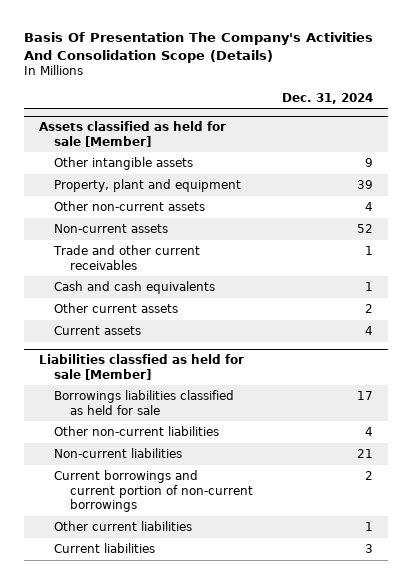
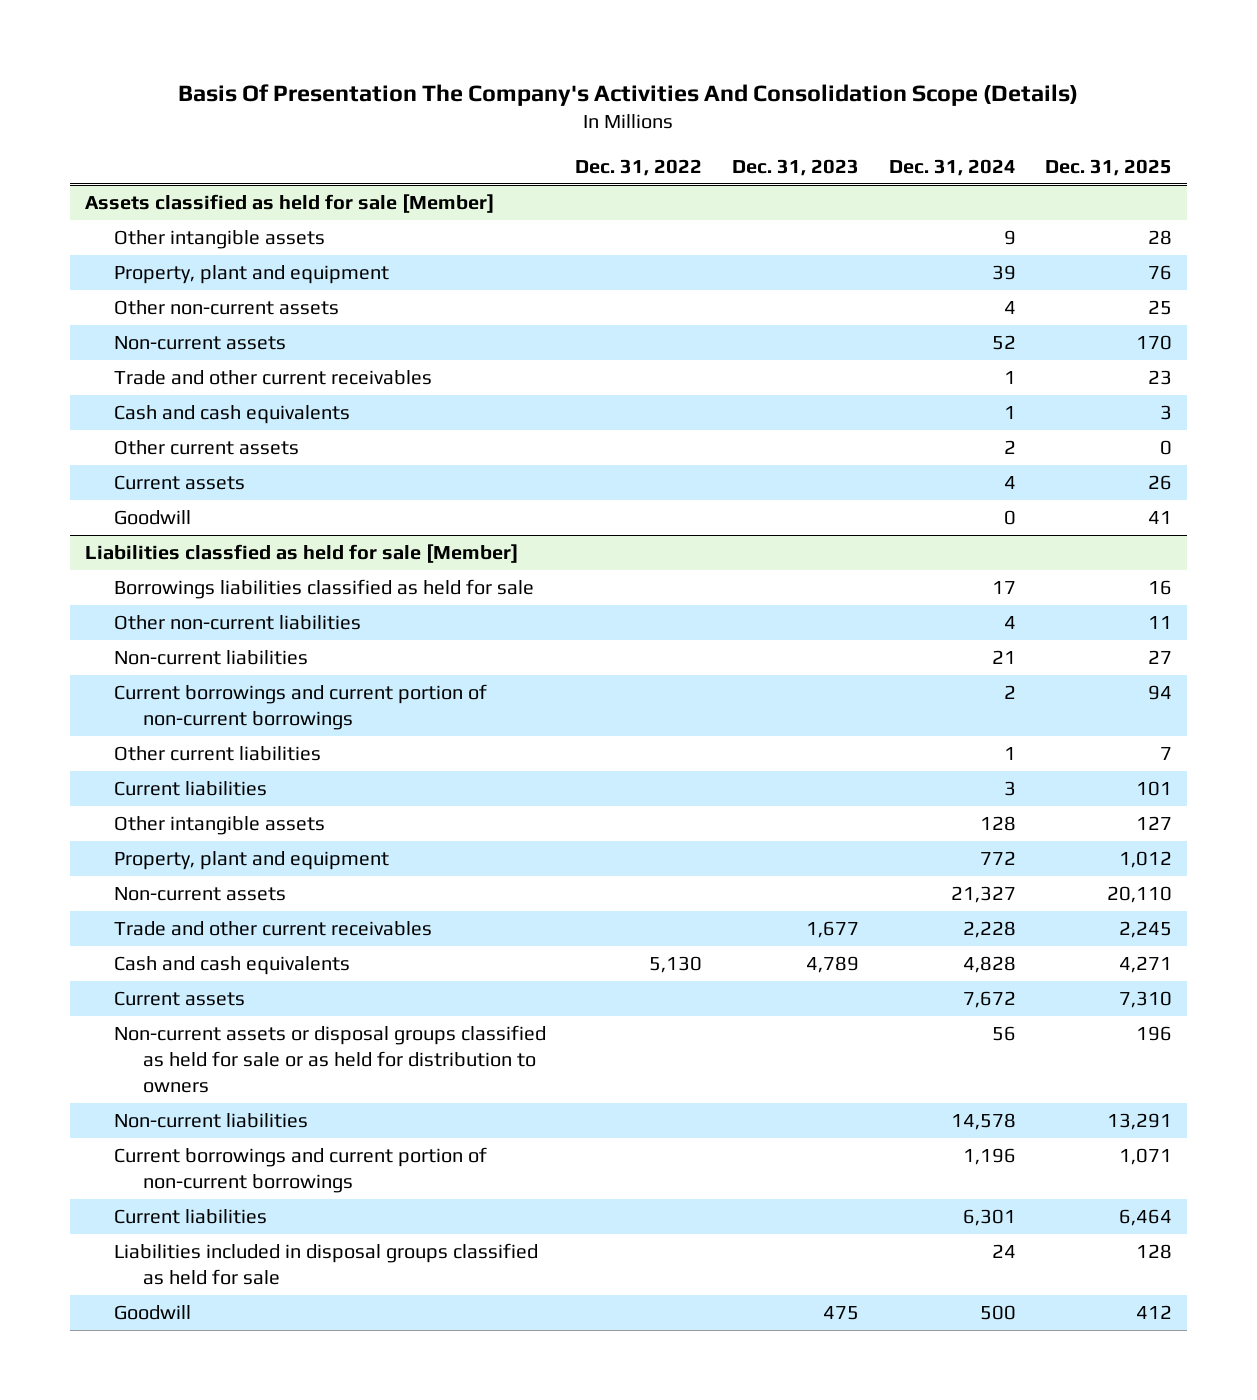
none -> [575,158,703,176] Dec. 31, 2022
none -> [731,158,859,176] Dec. 31, 2023
none -> [1045,158,1173,176] Dec. 31, 2025
none -> [113,510,191,526] Goodwill
none -> [113,816,325,836] Other intangible assets
none -> [113,851,389,871] Property, plant and equipment
none -> [113,887,286,902] Non-current assets
none -> [113,921,432,937] Trade and other current receivables
none -> [113,956,350,976] Cash and cash equivalents
none -> [113,991,245,1007] Current assets
none -> [113,1025,546,1094] Non-current assets or disposal groups classified as held for sale or as held for distribution to owners
none -> [113,1113,308,1129] Non-current liabilities
none -> [113,1147,487,1194] Current borrowings and current portion of non-current borrowings
none -> [113,1209,267,1225] Current liabilities
none -> [113,1243,538,1286] Liabilities included in disposal groups classified as held for sale
none -> [113,1305,191,1321] Goodwill

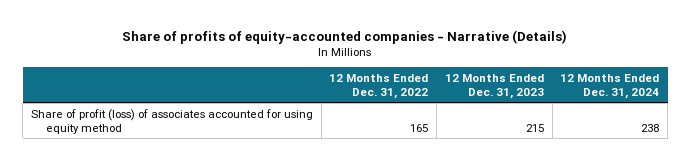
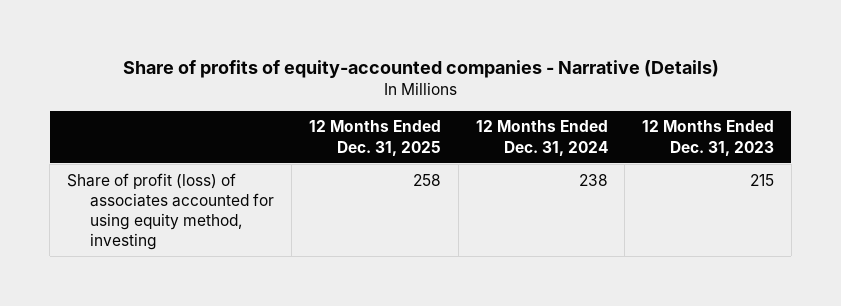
[329,73,429,100] 12 Months Ended Dec. 31, 2022 -> none
none -> [308,120,441,156] 12 Months Ended Dec. 31, 2025
[31,108,314,134] Share of profit (loss) of associates accounted for using equity method -> [67,172,275,251] Share of profit (loss) of associates accounted for using equity method, investing

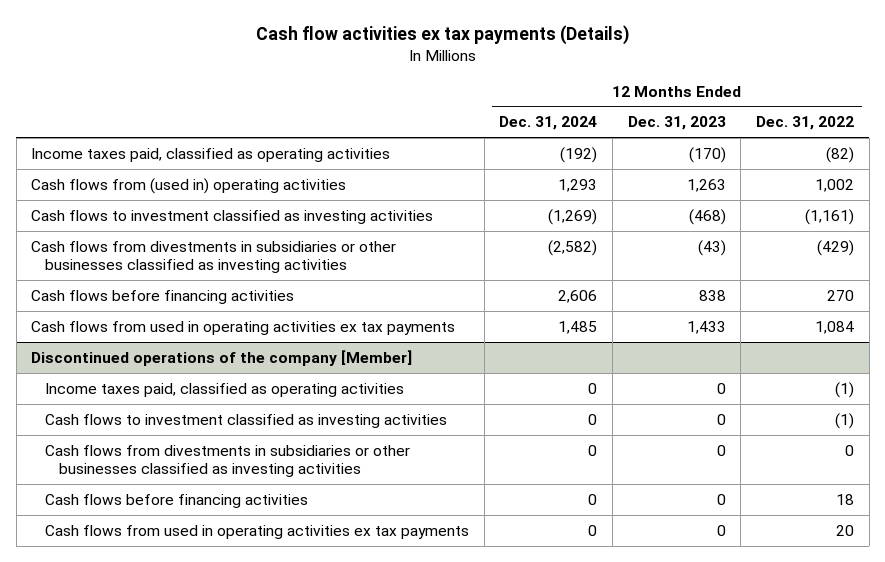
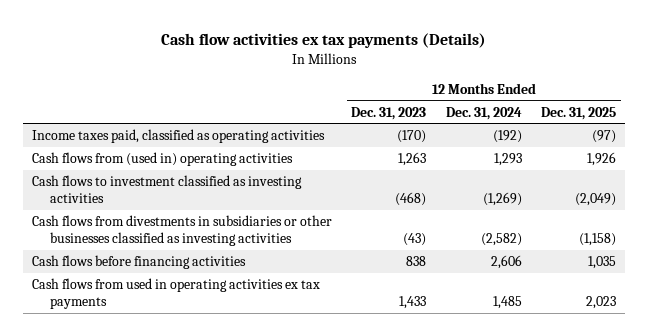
[756,116,855,131] Dec. 31, 2022 -> none
none -> [540,106,616,120] Dec. 31, 2025
[31,349,413,366] Discontinued operations of the company [Member] -> none
[45,382,405,397] Income taxes paid, classified as operating activities -> none
[45,413,448,428] Cash flows to investment classified as investing activities -> none
[45,444,411,478] Cash flows from divestments in subsidiaries or other businesses classified as investing activities -> none
[45,493,309,508] Cash flows before financing activities -> none
[45,524,470,539] Cash flows from used in operating activities ex tax payments -> none

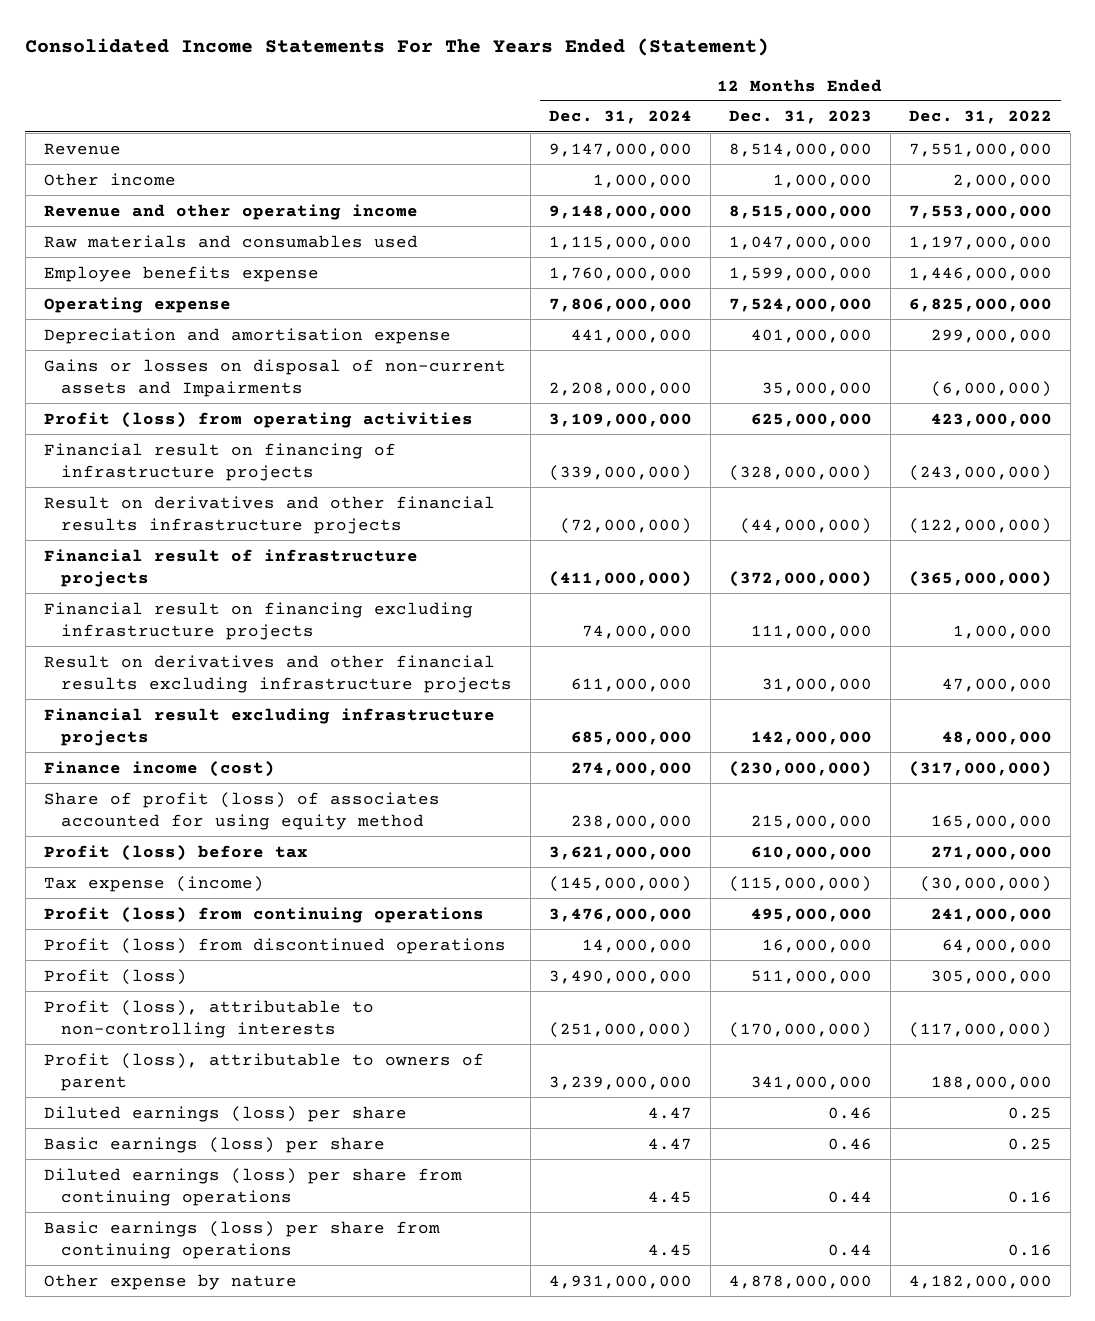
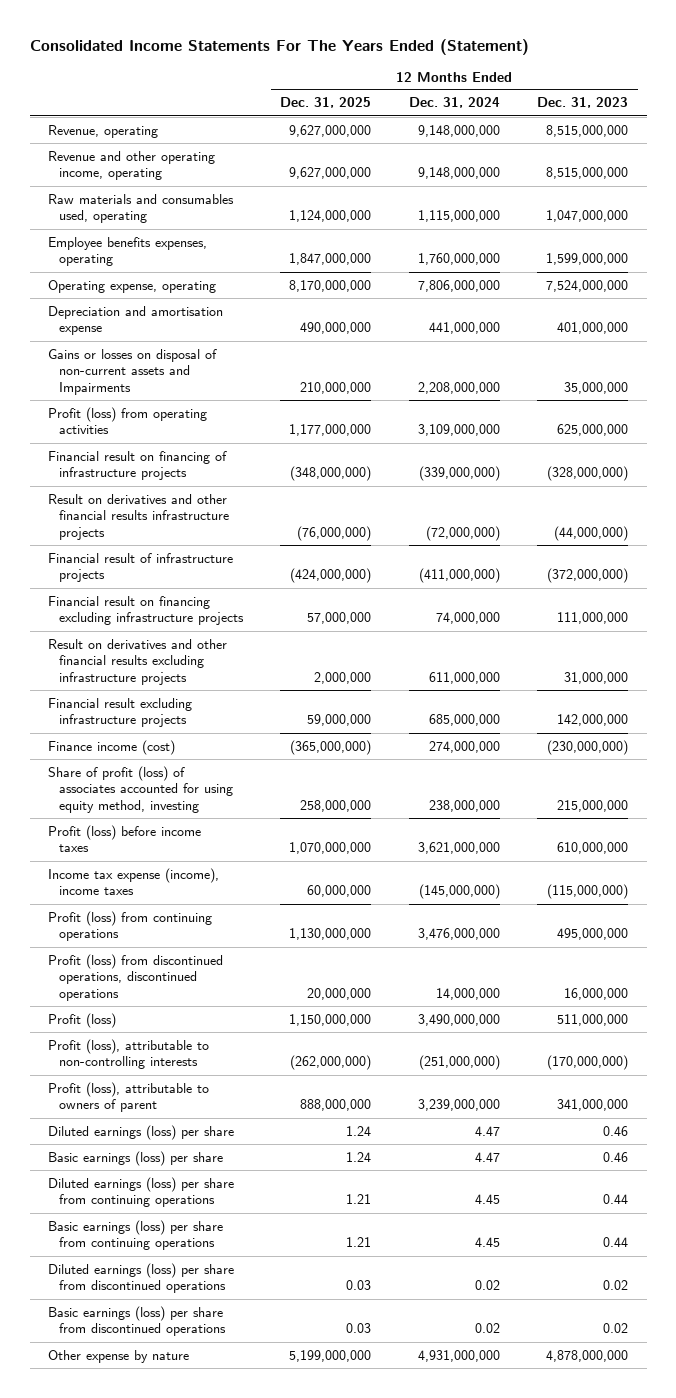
[908,110,1052,125] Dec. 31, 2022 -> none
none -> [280,97,372,109] Dec. 31, 2025
[43,172,176,186] Other income -> none
[43,142,121,155] Revenue -> [48,124,159,138] Revenue, operating
[549,142,693,157] 9,147,000,000 -> [417,124,500,137] 9,148,000,000
[728,142,872,157] 8,514,000,000 -> [546,124,629,137] 8,515,000,000
[43,203,418,220] Revenue and other operating income -> [48,150,216,181] Revenue and other operating income, operating
[43,234,418,248] Raw materials and consumables used -> [48,193,235,224] Raw materials and consumables used, operating
[43,265,319,282] Employee benefits expense -> [48,236,208,267] Employee benefits expenses, operating
[43,296,231,313] Operating expense -> [48,279,217,293] Operating expense, operating
[43,791,440,830] Share of profit (loss) of associates accounted for using equity method -> [48,765,233,814] Share of profit (loss) of associates accounted for using equity method, investing
[43,844,308,861] Profit (loss) before tax -> [48,824,202,853] Profit (loss) before income taxes
[43,875,264,892] Tax expense (income) -> [48,867,220,896] Income tax expense (income), income taxes
[43,937,506,954] Profit (loss) from discontinued operations -> [48,953,224,1002] Profit (loss) from discontinued operations, discontinued operations
none -> [48,1262,235,1294] Diluted earnings (loss) per share from discontinued operations
none -> [48,1305,226,1337] Basic earnings (loss) per share from discontinued operations

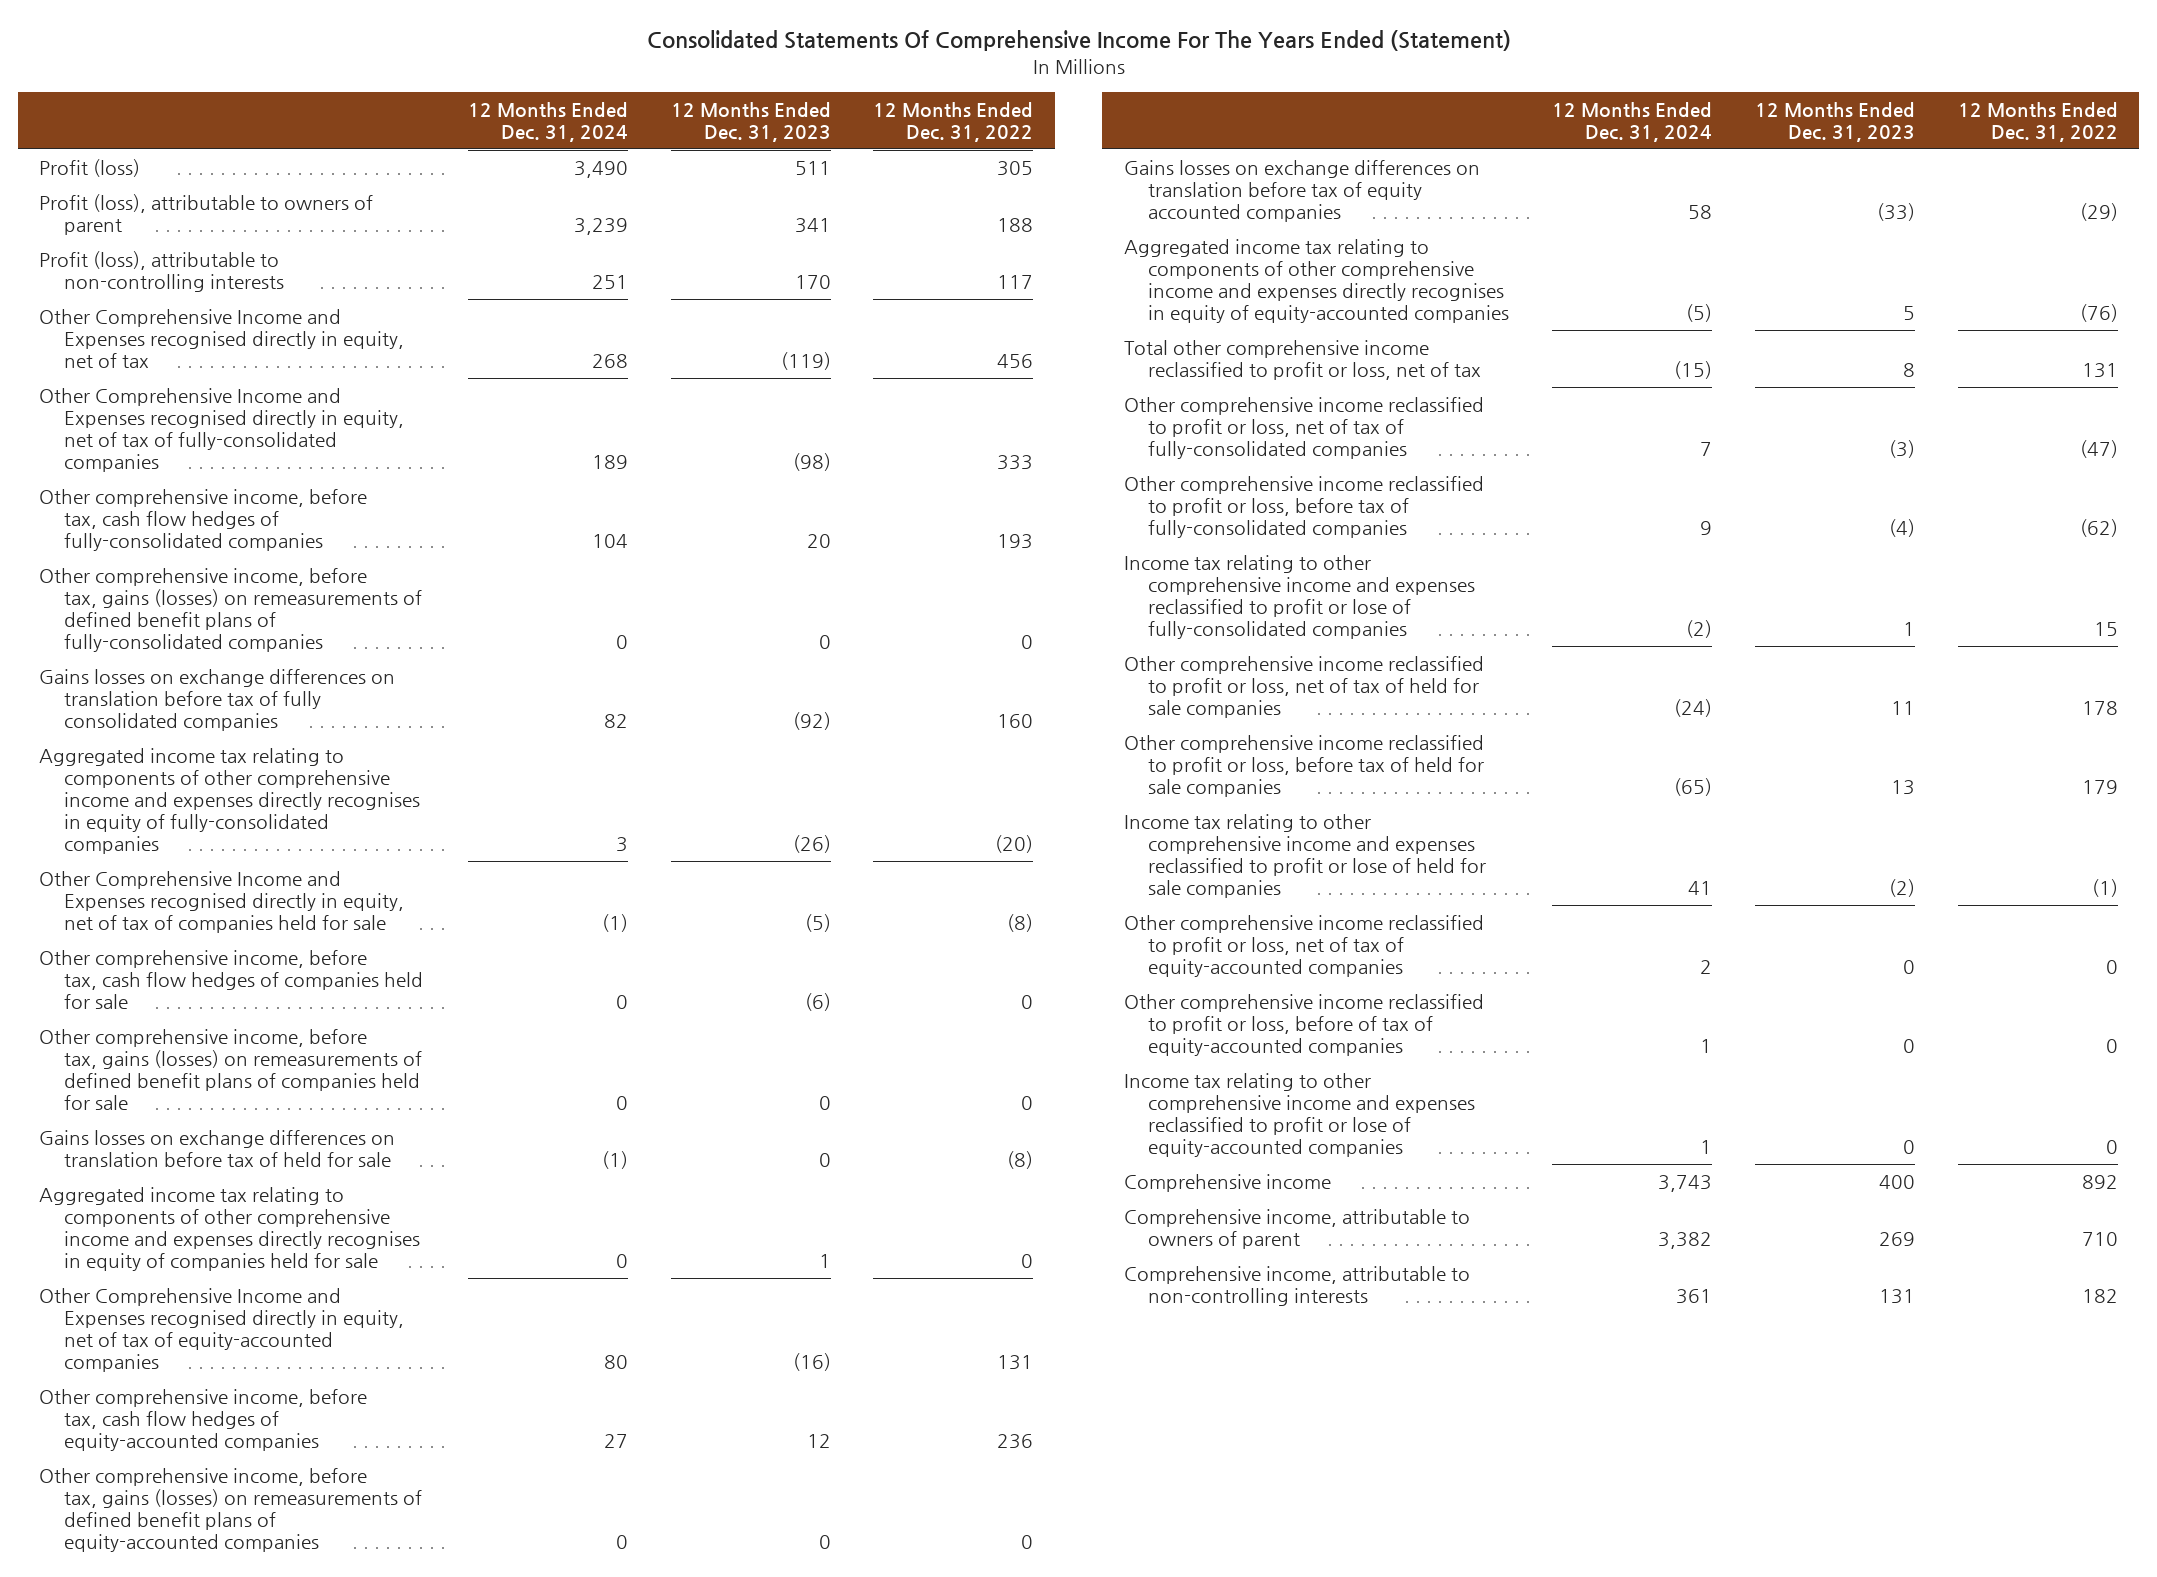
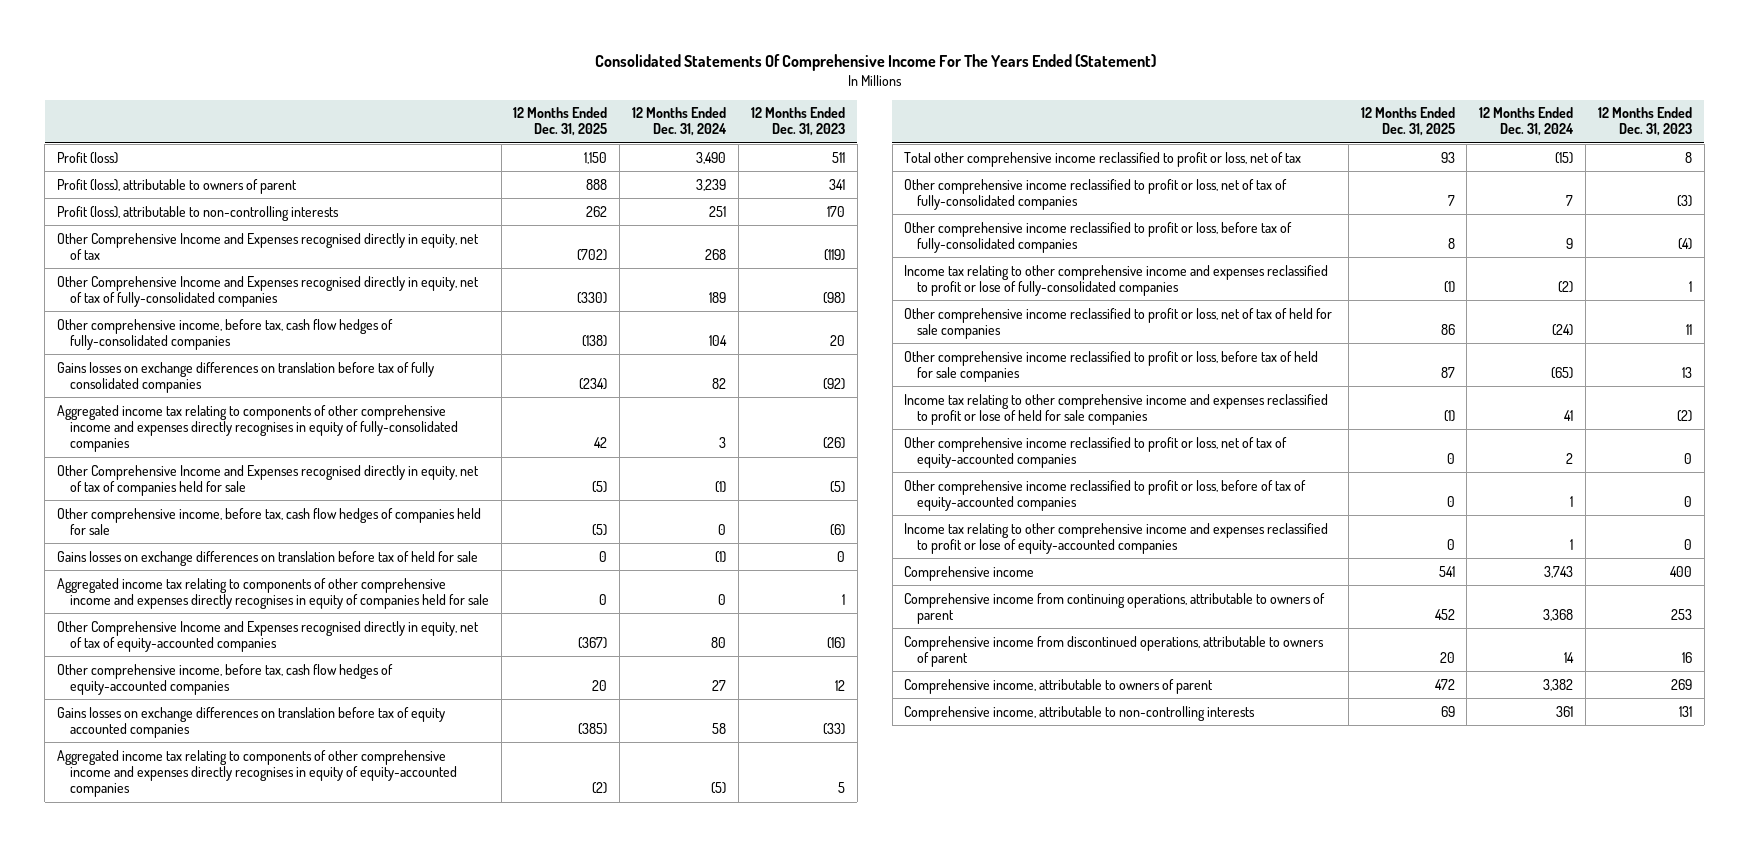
[873,101,1034,142] 12 Months Ended Dec. 31, 2022 -> none
none -> [513,107,608,137] 12 Months Ended Dec. 31, 2025
[39,568,422,653] Other comprehensive income, before tax, gains (losses) on remeasurements of defined benefit plans of fully-consolidated companies -> none
[39,1029,422,1111] Other comprehensive income, before tax, gains (losses) on remeasurements of defined benefit plans of companies held for sale -> none
[39,1468,422,1553] Other comprehensive income, before tax, gains (losses) on remeasurements of defined benefit plans of equity-accounted companies -> none
none -> [904,592,1326,624] Comprehensive income from continuing operations, attributable to owners of parent
none -> [904,635,1325,667] Comprehensive income from discontinued operations, attributable to owners of parent

